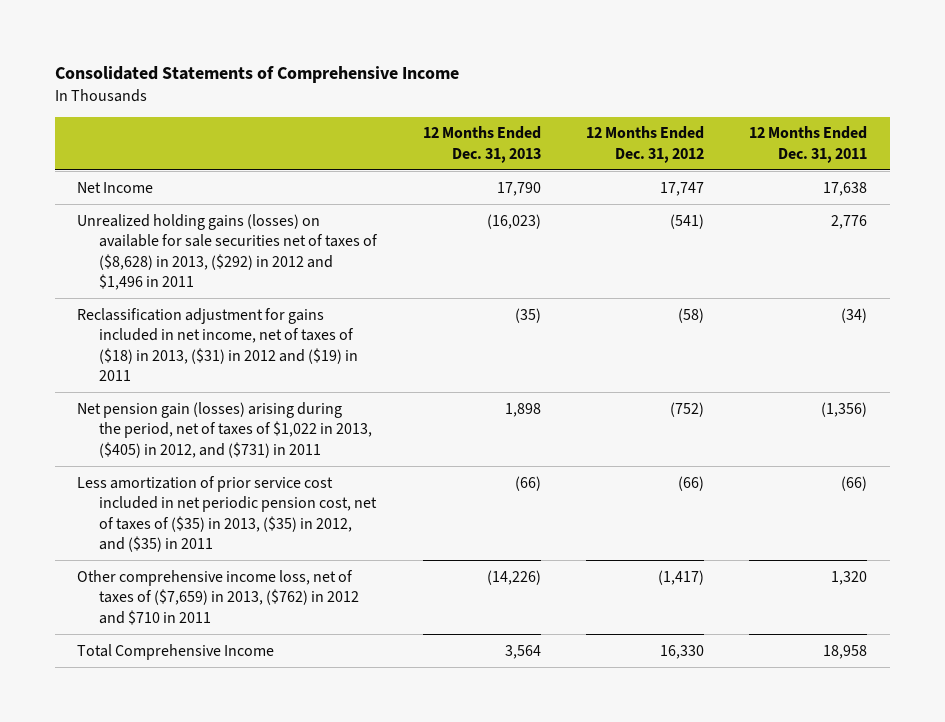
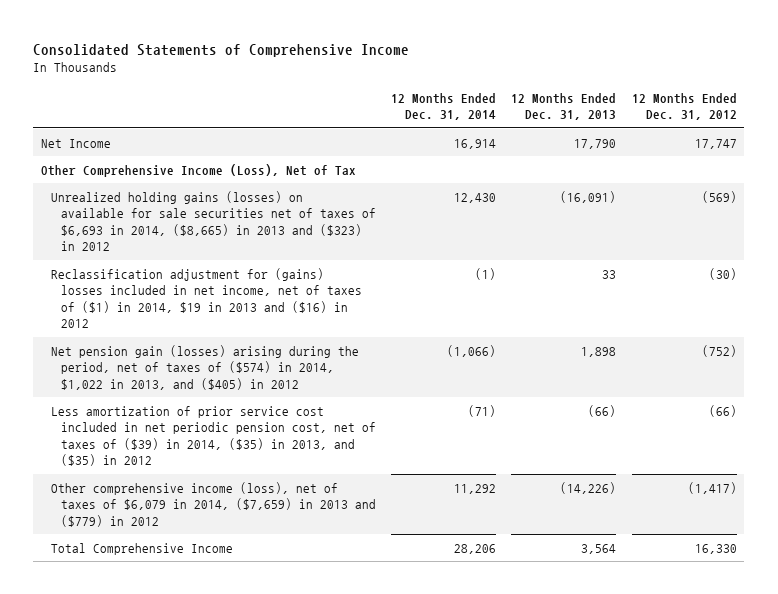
[749,126,868,163] 12 Months Ended Dec. 31, 2011 -> none
none -> [390,92,496,121] 12 Months Ended Dec. 31, 2014
none -> [40,163,356,177] Other Comprehensive Income (Loss), Net of Tax
[77,213,379,291] Unrealized holding gains (losses) on available for sale securities net of taxes of ($8,628) in 2013, ($292) in 2012 and $1,496 in 2011 -> [50,190,376,252] Unrealized holding gains (losses) on available for sale securities net of taxes of $6,693 in 2014, ($8,665) in 2013 and ($323) in 2012
[486,213,541,229] (16,023) -> [560,190,617,203] (16,091)
[670,213,705,229] (541) -> [701,190,737,203] (569)
[77,307,359,382] Reclassification adjustment for gains included in net income, net of taxes of ($18) in 2013, ($31) in 2012 and ($19) in 2011 -> [50,267,362,329] Reclassification adjustment for (gains) losses included in net income, net of taxes of ($1) in 2014, $19 in 2013 and ($16) in 2012
[514,307,541,323] (35) -> [602,269,617,279] 33
[678,307,705,323] (58) -> [708,267,737,280] (30)
[77,401,373,458] Net pension gain (losses) arising during the period, net of taxes of $1,022 in 2013, ($405) in 2012, and ($731) in 2011 -> [50,344,359,390] Net pension gain (losses) arising during the period, net of taxes of ($574) in 2014, $1,022 in 2013, and ($405) in 2012
[77,475,378,553] Less amortization of prior service cost included in net periodic pension cost, net of taxes of ($35) in 2013, ($35) in 2012, and ($35) in 2011 -> [50,405,376,467] Less amortization of prior service cost included in net periodic pension cost, net of taxes of ($39) in 2014, ($35) in 2013, and ($35) in 2012
[77,569,360,625] Other comprehensive income loss, net of taxes of ($7,659) in 2013, ($762) in 2012 and $710 in 2011 -> [50,481,376,527] Other comprehensive income (loss), net of taxes of $6,079 in 2014, ($7,659) in 2013 and ($779) in 2012

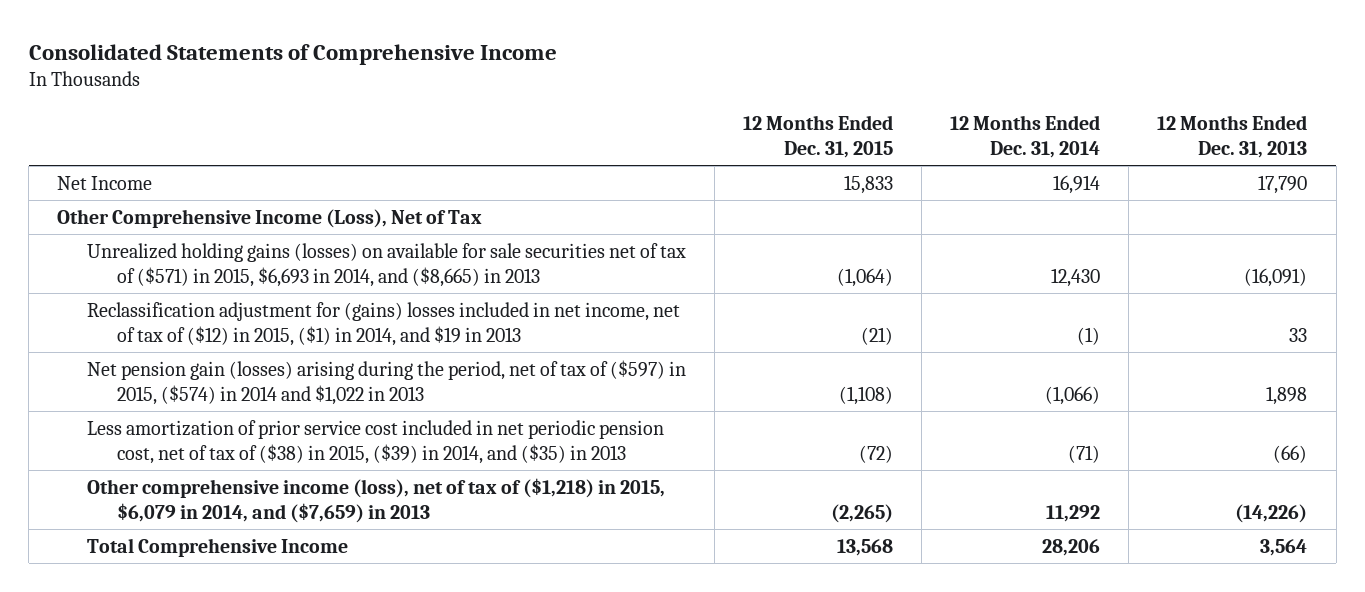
[631,92,737,121] 12 Months Ended Dec. 31, 2012 -> none
none -> [743,114,894,158] 12 Months Ended Dec. 31, 2015
[50,190,376,252] Unrealized holding gains (losses) on available for sale securities net of taxes of $6,693 in 2014, ($8,665) in 2013 and ($323) in 2012 -> [87,242,687,287] Unrealized holding gains (losses) on available for sale securities net of tax of ($571) in 2015, $6,693 in 2014, and ($8,665) in 2013
[50,267,362,329] Reclassification adjustment for (gains) losses included in net income, net of taxes of ($1) in 2014, $19 in 2013 and ($16) in 2012 -> [87,301,681,346] Reclassification adjustment for (gains) losses included in net income, net of tax of ($12) in 2015, ($1) in 2014, and $19 in 2013
[50,344,359,390] Net pension gain (losses) arising during the period, net of taxes of ($574) in 2014, $1,022 in 2013, and ($405) in 2012 -> [87,359,687,405] Net pension gain (losses) arising during the period, net of tax of ($597) in 2015, ($574) in 2014 and $1,022 in 2013
[50,405,376,467] Less amortization of prior service cost included in net periodic pension cost, net of taxes of ($39) in 2014, ($35) in 2013, and ($35) in 2012 -> [87,419,665,464] Less amortization of prior service cost included in net periodic pension cost, net of tax of ($38) in 2015, ($39) in 2014, and ($35) in 2013
[50,481,376,527] Other comprehensive income (loss), net of taxes of $6,079 in 2014, ($7,659) in 2013 and ($779) in 2012 -> [87,477,666,523] Other comprehensive income (loss), net of tax of ($1,218) in 2015, $6,079 in 2014, and ($7,659) in 2013

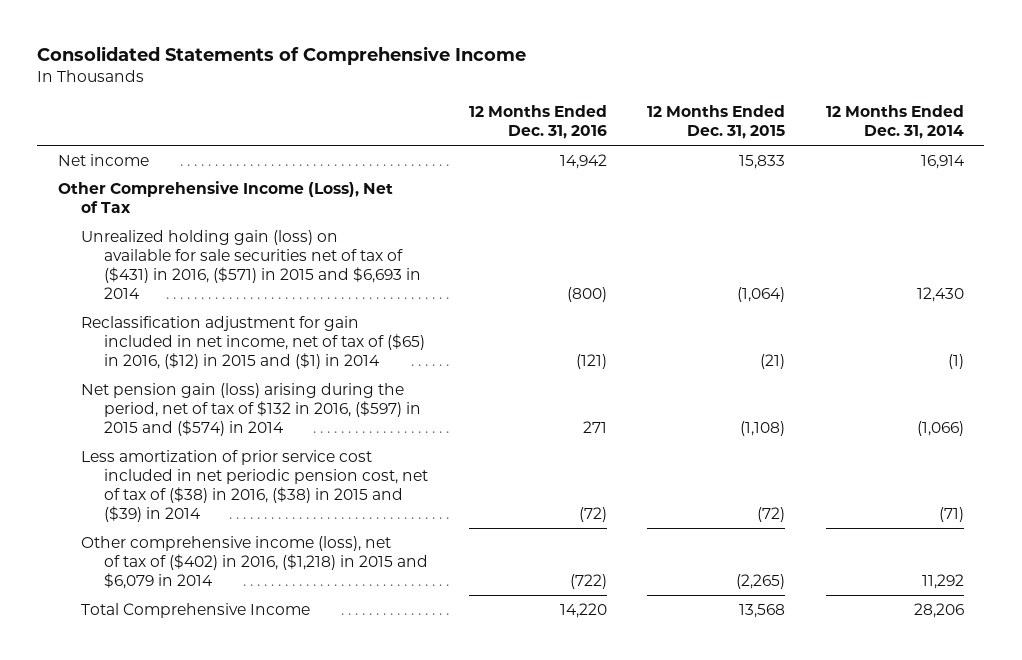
[1157,114,1308,158] 12 Months Ended Dec. 31, 2013 -> none
none -> [468,105,607,140] 12 Months Ended Dec. 31, 2016
[57,175,153,190] Net Income -> [57,153,149,166] Net income
[87,242,687,287] Unrealized holding gains (losses) on available for sale securities net of tax of ($571) in 2015, $6,693 in 2014, and ($8,665) in 2013 -> [80,229,422,300] Unrealized holding gain (loss) on available for sale securities net of tax of ($431) in 2016, ($571) in 2015 and $6,693 in 2014
[87,301,681,346] Reclassification adjustment for (gains) losses included in net income, net of tax of ($12) in 2015, ($1) in 2014, and $19 in 2013 -> [80,315,426,369] Reclassification adjustment for gain included in net income, net of tax of ($65) in 2016, ($12) in 2015 and ($1) in 2014
[87,359,687,405] Net pension gain (losses) arising during the period, net of tax of ($597) in 2015, ($574) in 2014 and $1,022 in 2013 -> [80,382,422,436] Net pension gain (loss) arising during the period, net of tax of $132 in 2016, ($597) in 2015 and ($574) in 2014
[87,419,665,464] Less amortization of prior service cost included in net periodic pension cost, net of tax of ($38) in 2015, ($39) in 2014, and ($35) in 2013 -> [80,449,429,523] Less amortization of prior service cost included in net periodic pension cost, net of tax of ($38) in 2016, ($38) in 2015 and ($39) in 2014
[87,477,666,523] Other comprehensive income (loss), net of tax of ($1,218) in 2015, $6,079 in 2014, and ($7,659) in 2013 -> [80,535,429,589] Other comprehensive income (loss), net of tax of ($402) in 2016, ($1,218) in 2015 and $6,079 in 2014

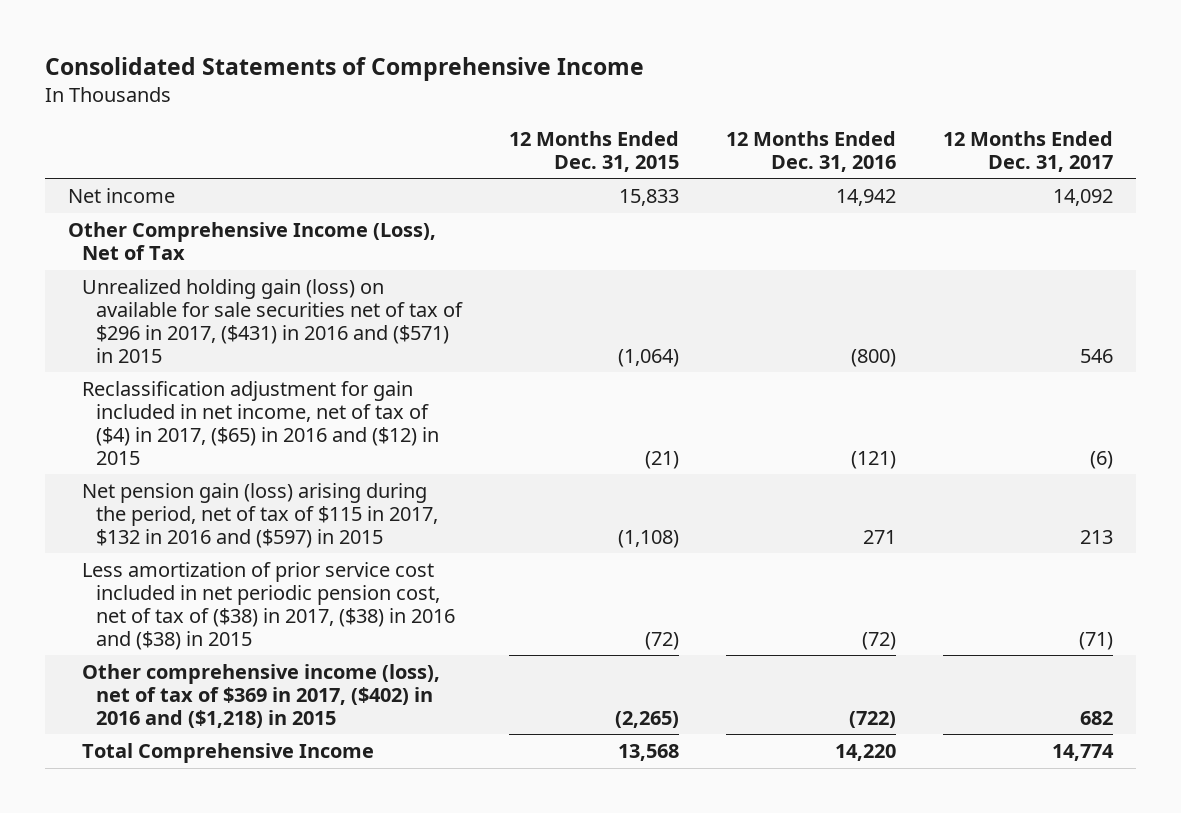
[825,105,964,140] 12 Months Ended Dec. 31, 2014 -> none
none -> [942,130,1113,172] 12 Months Ended Dec. 31, 2017
[80,229,422,300] Unrealized holding gain (loss) on available for sale securities net of tax of ($431) in 2016, ($571) in 2015 and $6,693 in 2014 -> [82,278,464,363] Unrealized holding gain (loss) on available for sale securities net of tax of $296 in 2017, ($431) in 2016 and ($571) in 2015
[80,315,426,369] Reclassification adjustment for gain included in net income, net of tax of ($65) in 2016, ($12) in 2015 and ($1) in 2014 -> [82,380,440,465] Reclassification adjustment for gain included in net income, net of tax of ($4) in 2017, ($65) in 2016 and ($12) in 2015
[80,382,422,436] Net pension gain (loss) arising during the period, net of tax of $132 in 2016, ($597) in 2015 and ($574) in 2014 -> [82,482,439,548] Net pension gain (loss) arising during the period, net of tax of $115 in 2017, $132 in 2016 and ($597) in 2015
[80,449,429,523] Less amortization of prior service cost included in net periodic pension cost, net of tax of ($38) in 2016, ($38) in 2015 and ($39) in 2014 -> [82,561,456,650] Less amortization of prior service cost included in net periodic pension cost, net of tax of ($38) in 2017, ($38) in 2016 and ($38) in 2015
[80,535,429,589] Other comprehensive income (loss), net of tax of ($402) in 2016, ($1,218) in 2015 and $6,079 in 2014 -> [82,663,441,728] Other comprehensive income (loss), net of tax of $369 in 2017, ($402) in 2016 and ($1,218) in 2015

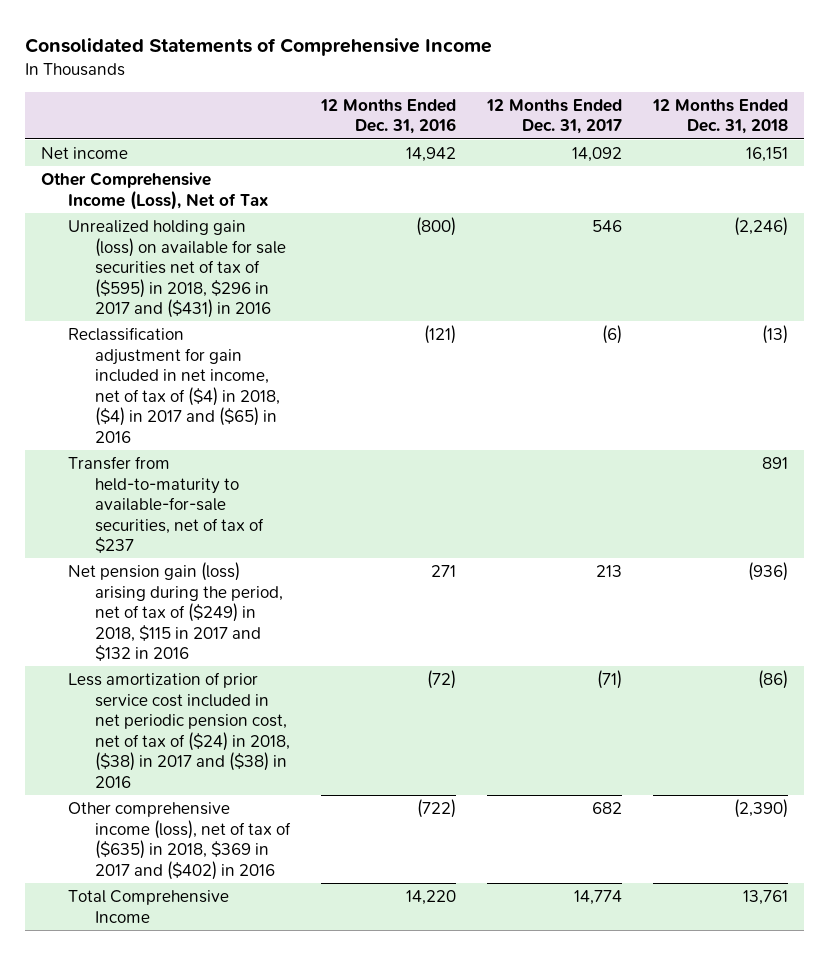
[509,130,680,172] 12 Months Ended Dec. 31, 2015 -> none
none -> [652,98,789,135] 12 Months Ended Dec. 31, 2018
[82,278,464,363] Unrealized holding gain (loss) on available for sale securities net of tax of $296 in 2017, ($431) in 2016 and ($571) in 2015 -> [67,220,287,319] Unrealized holding gain (loss) on available for sale securities net of tax of ($595) in 2018, $296 in 2017 and ($431) in 2016
[82,380,440,465] Reclassification adjustment for gain included in net income, net of tax of ($4) in 2017, ($65) in 2016 and ($12) in 2015 -> [67,327,281,443] Reclassification adjustment for gain included in net income, net of tax of ($4) in 2018, ($4) in 2017 and ($65) in 2016
none -> [67,456,265,554] Transfer from held-to-maturity to available-for-sale securities, net of tax of $237
[82,482,439,548] Net pension gain (loss) arising during the period, net of tax of $115 in 2017, $132 in 2016 and ($597) in 2015 -> [67,562,284,662] Net pension gain (loss) arising during the period, net of tax of ($249) in 2018, $115 in 2017 and $132 in 2016
[82,561,456,650] Less amortization of prior service cost included in net periodic pension cost, net of tax of ($38) in 2017, ($38) in 2016 and ($38) in 2015 -> [67,672,291,788] Less amortization of prior service cost included in net periodic pension cost, net of tax of ($24) in 2018, ($38) in 2017 and ($38) in 2016
[82,663,441,728] Other comprehensive income (loss), net of tax of $369 in 2017, ($402) in 2016 and ($1,218) in 2015 -> [67,802,292,880] Other comprehensive income (loss), net of tax of ($635) in 2018, $369 in 2017 and ($402) in 2016

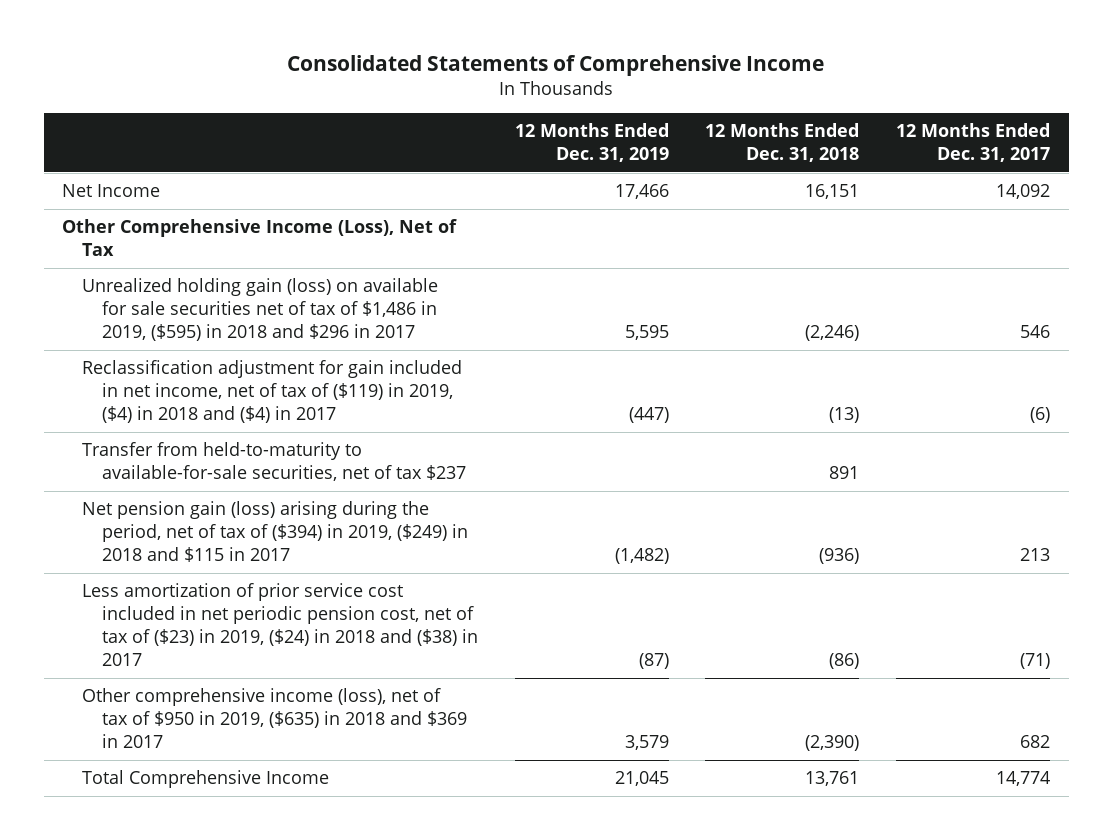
[320,98,457,135] 12 Months Ended Dec. 31, 2016 -> none
none -> [514,123,669,163] 12 Months Ended Dec. 31, 2019
[40,147,128,160] Net income -> [62,184,161,198] Net Income
[67,220,287,319] Unrealized holding gain (loss) on available for sale securities net of tax of ($595) in 2018, $296 in 2017 and ($431) in 2016 -> [82,278,439,342] Unrealized holding gain (loss) on available for sale securities net of tax of $1,486 in 2019, ($595) in 2018 and $296 in 2017
[67,327,281,443] Reclassification adjustment for gain included in net income, net of tax of ($4) in 2018, ($4) in 2017 and ($65) in 2016 -> [82,360,463,424] Reclassification adjustment for gain included in net income, net of tax of ($119) in 2019, ($4) in 2018 and ($4) in 2017
[67,456,265,554] Transfer from held-to-maturity to available-for-sale securities, net of tax of $237 -> [82,442,466,482] Transfer from held-to-maturity to available-for-sale securities, net of tax $237
[67,562,284,662] Net pension gain (loss) arising during the period, net of tax of ($249) in 2018, $115 in 2017 and $132 in 2016 -> [82,501,468,563] Net pension gain (loss) arising during the period, net of tax of ($394) in 2019, ($249) in 2018 and $115 in 2017
[67,672,291,788] Less amortization of prior service cost included in net periodic pension cost, net of tax of ($24) in 2018, ($38) in 2017 and ($38) in 2016 -> [82,583,478,666] Less amortization of prior service cost included in net periodic pension cost, net of tax of ($23) in 2019, ($24) in 2018 and ($38) in 2017
[67,802,292,880] Other comprehensive income (loss), net of tax of ($635) in 2018, $369 in 2017 and ($402) in 2016 -> [82,688,467,749] Other comprehensive income (loss), net of tax of $950 in 2019, ($635) in 2018 and $369 in 2017

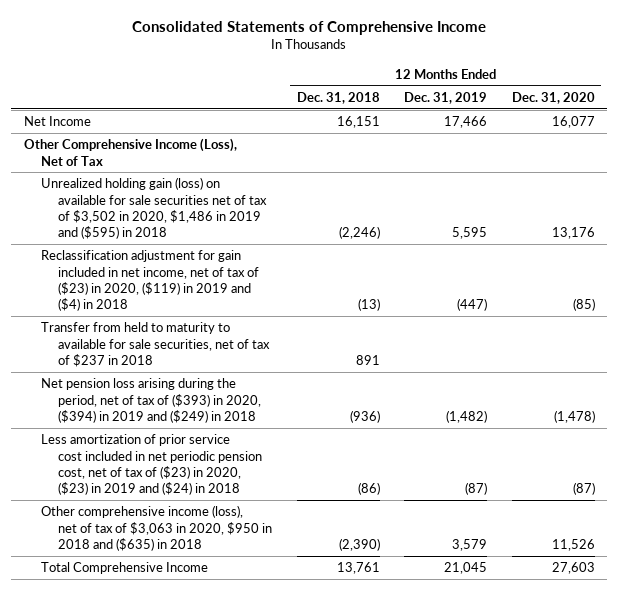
[896,123,1051,163] 12 Months Ended Dec. 31, 2017 -> none
none -> [511,91,595,104] Dec. 31, 2020
[82,278,439,342] Unrealized holding gain (loss) on available for sale securities net of tax of $1,486 in 2019, ($595) in 2018 and $296 in 2017 -> [40,177,268,240] Unrealized holding gain (loss) on available for sale securities net of tax of $3,502 in 2020, $1,486 in 2019 and ($595) in 2018
[82,360,463,424] Reclassification adjustment for gain included in net income, net of tax of ($119) in 2019, ($4) in 2018 and ($4) in 2017 -> [40,250,260,312] Reclassification adjustment for gain included in net income, net of tax of ($23) in 2020, ($119) in 2019 and ($4) in 2018
[82,442,466,482] Transfer from held-to-maturity to available-for-sale securities, net of tax $237 -> [40,322,271,367] Transfer from held to maturity to available for sale securities, net of tax of $237 in 2018
[82,501,468,563] Net pension gain (loss) arising during the period, net of tax of ($394) in 2019, ($249) in 2018 and $115 in 2017 -> [40,378,262,423] Net pension loss arising during the period, net of tax of ($393) in 2020, ($394) in 2019 and ($249) in 2018
[82,583,478,666] Less amortization of prior service cost included in net periodic pension cost, net of tax of ($23) in 2019, ($24) in 2018 and ($38) in 2017 -> [40,434,263,496] Less amortization of prior service cost included in net periodic pension cost, net of tax of ($23) in 2020, ($23) in 2019 and ($24) in 2018
[82,688,467,749] Other comprehensive income (loss), net of tax of $950 in 2019, ($635) in 2018 and $369 in 2017 -> [40,505,273,551] Other comprehensive income (loss), net of tax of $3,063 in 2020, $950 in 2018 and ($635) in 2018

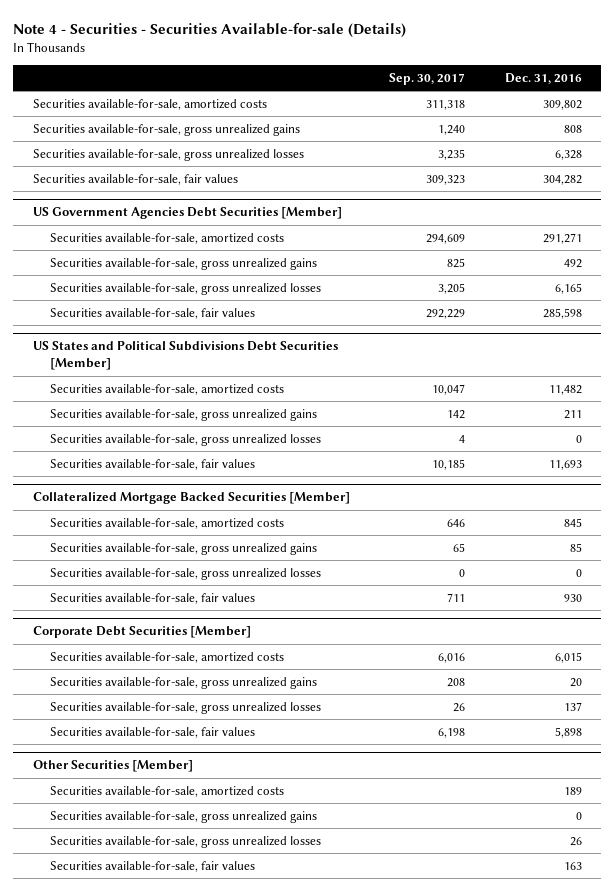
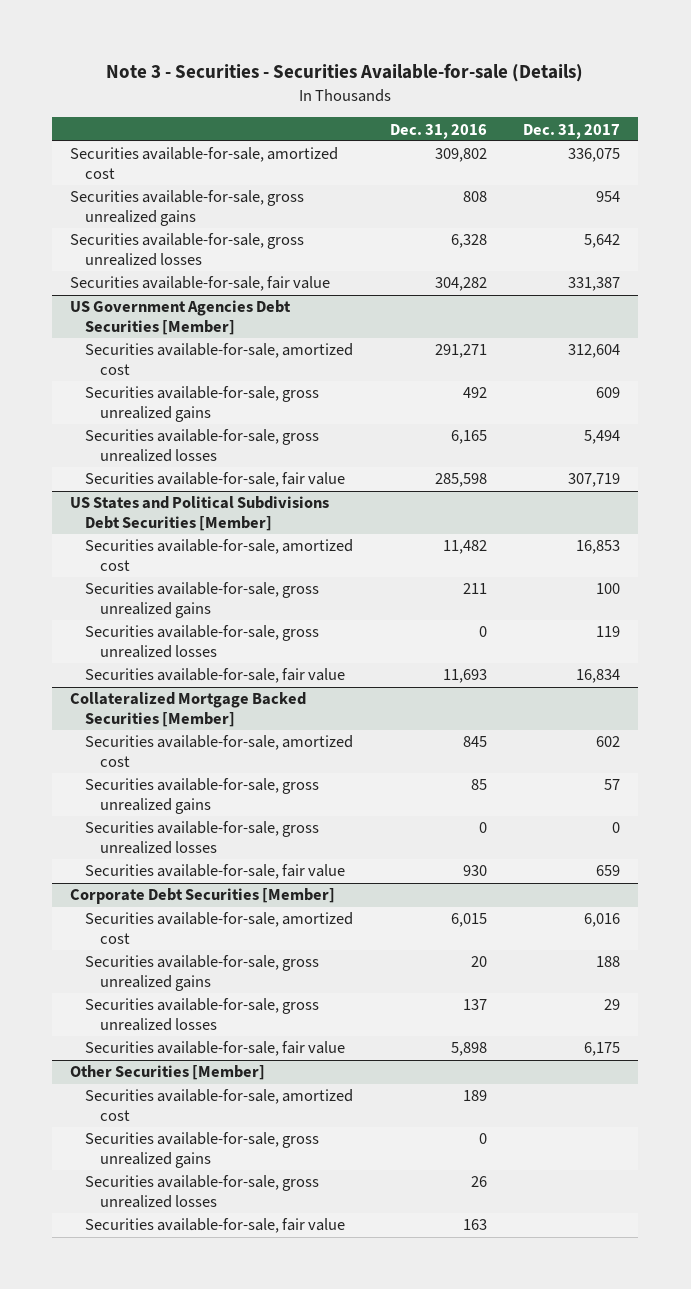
[13,22,407,38] Note 4 - Securities - Securities Available-for-sale (Details) -> [106,63,584,83] Note 3 - Securities - Securities Available-for-sale (Details)
[389,72,466,85] Sep. 30, 2017 -> none
none -> [523,123,621,139] Dec. 31, 2017
[33,98,268,110] Securities available-for-sale, amortized costs -> [70,147,339,179] Securities available-for-sale, amortized cost
[33,173,239,185] Securities available-for-sale, fair values -> [70,276,331,292] Securities available-for-sale, fair value
[49,232,284,244] Securities available-for-sale, amortized costs -> [85,343,354,375] Securities available-for-sale, amortized cost
[49,307,255,319] Securities available-for-sale, fair values -> [85,472,346,488] Securities available-for-sale, fair value
[49,383,284,395] Securities available-for-sale, amortized costs -> [85,539,354,571] Securities available-for-sale, amortized cost
[49,458,255,470] Securities available-for-sale, fair values -> [85,668,346,684] Securities available-for-sale, fair value
[49,517,284,529] Securities available-for-sale, amortized costs -> [85,735,354,767] Securities available-for-sale, amortized cost
[49,592,255,604] Securities available-for-sale, fair values -> [85,864,346,880] Securities available-for-sale, fair value
[49,651,284,663] Securities available-for-sale, amortized costs -> [85,912,354,944] Securities available-for-sale, amortized cost
[49,726,255,738] Securities available-for-sale, fair values -> [85,1041,346,1057] Securities available-for-sale, fair value
[49,785,284,797] Securities available-for-sale, amortized costs -> [85,1089,354,1121] Securities available-for-sale, amortized cost
[49,860,255,872] Securities available-for-sale, fair values -> [85,1218,346,1234] Securities available-for-sale, fair value

